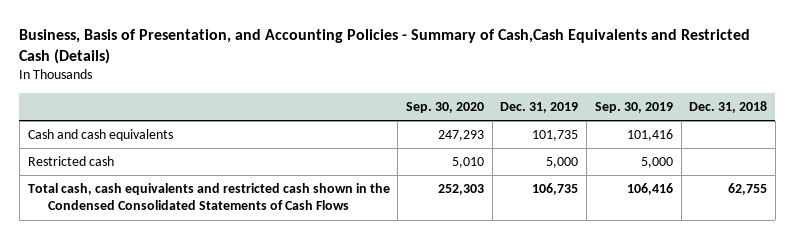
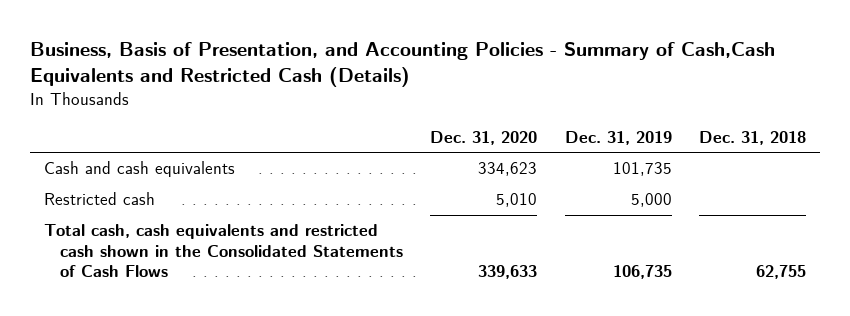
[406,101,485,113] Sep. 30, 2020 -> none
[594,101,673,113] Sep. 30, 2019 -> none
none -> [430,130,538,145] Dec. 31, 2020
[27,183,390,211] Total cash, cash equivalents and restricted cash shown in the Condensed Consolidated Statements of Cash Flows -> [43,224,404,277] Total cash, cash equivalents and restricted cash shown in the Consolidated Statements of Cash Flows

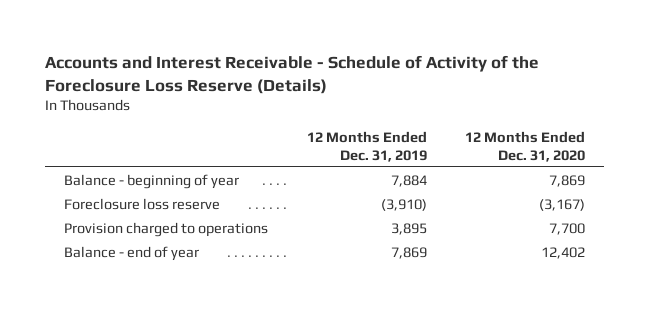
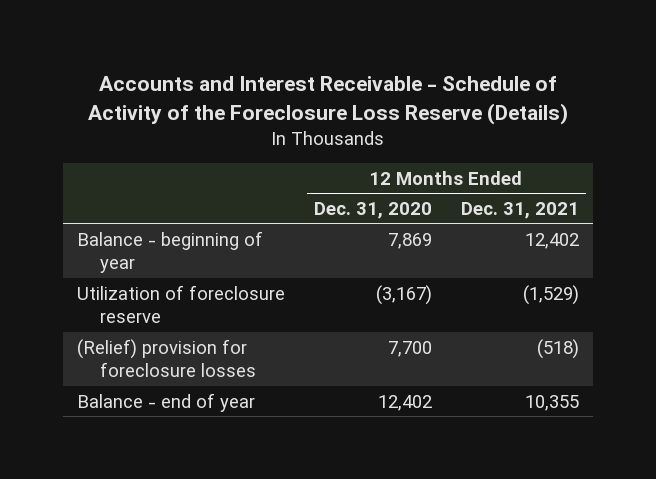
[306,130,427,162] 12 Months Ended Dec. 31, 2019 -> none
none -> [460,201,579,219] Dec. 31, 2021
[64,221,269,237] Provision charged to operations -> none
[64,197,221,210] Foreclosure loss reserve -> [77,284,286,323] Utilization of foreclosure reserve
none -> [77,338,256,377] (Relief) provision for foreclosure losses

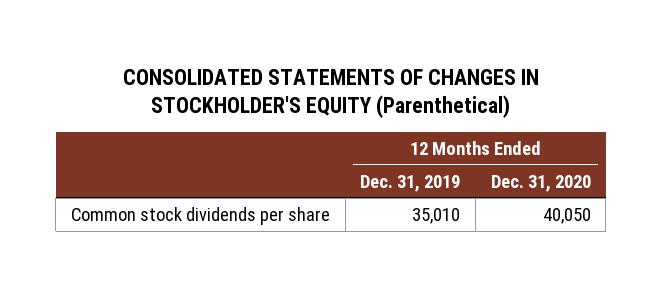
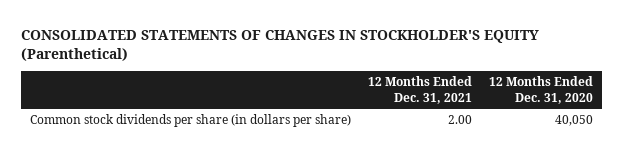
[360,174,461,192] Dec. 31, 2019 -> none
none -> [368,76,473,104] 12 Months Ended Dec. 31, 2021
[71,206,331,225] Common stock dividends per share -> [29,114,351,128] Common stock dividends per share (in dollars per share)

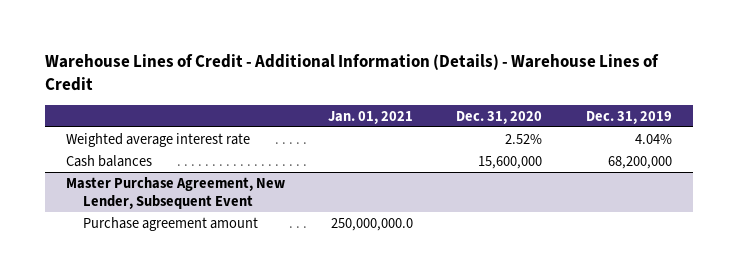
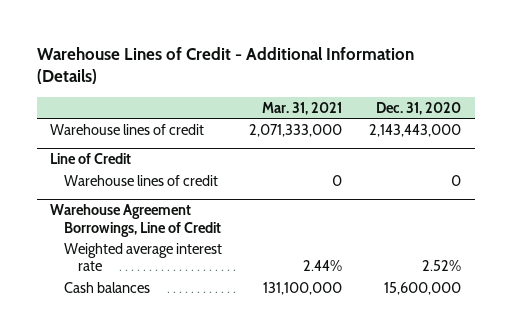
[44,54,659,92] Warehouse Lines of Credit - Additional Information (Details) - Warehouse Lines of Credit -> [36,46,414,85] Warehouse Lines of Credit - Additional Information (Details)
[328,110,414,124] Jan. 01, 2021 -> none
[585,110,672,124] Dec. 31, 2019 -> none
none -> [262,101,343,115] Mar. 31, 2021
none -> [50,123,205,135] Warehouse lines of credit
none -> [50,153,132,165] Line of Credit
none -> [64,174,219,186] Warehouse lines of credit
none -> [50,204,222,237] Warehouse Agreement Borrowings, Line of Credit
[66,176,286,209] Master Purchase Agreement, New Lender, Subsequent Event -> none
[83,216,259,231] Purchase agreement amount -> none

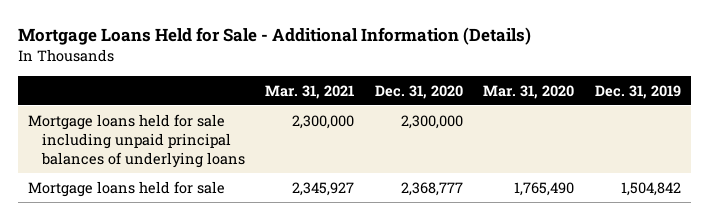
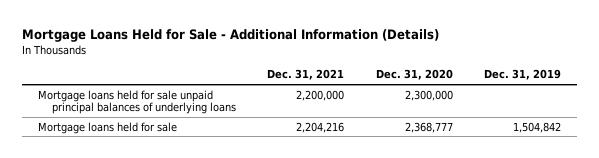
[265,84,355,99] Mar. 31, 2021 -> none
[483,84,575,99] Mar. 31, 2020 -> none
none -> [267,69,345,81] Dec. 31, 2021
[28,113,245,169] Mortgage loans held for sale including unpaid principal balances of underlying loans -> [37,89,236,115] Mortgage loans held for sale unpaid principal balances of underlying loans

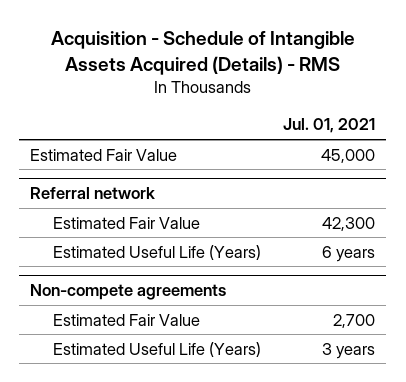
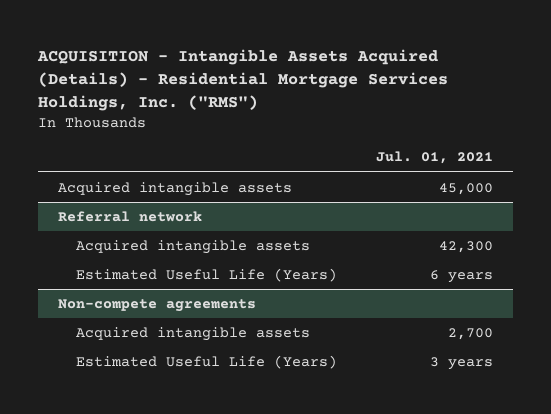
[50,31,355,75] Acquisition - Schedule of Intangible Assets Acquired (Details) - RMS -> [36,48,448,112] ACQUISITION - Intangible Assets Acquired (Details) - Residential Mortgage Services Holdings, Inc. ("RMS")
[30,148,178,161] Estimated Fair Value -> [57,181,292,196] Acquired intangible assets
[53,216,201,229] Estimated Fair Value -> [75,239,310,254] Acquired intangible assets
[53,313,201,326] Estimated Fair Value -> [75,326,310,341] Acquired intangible assets

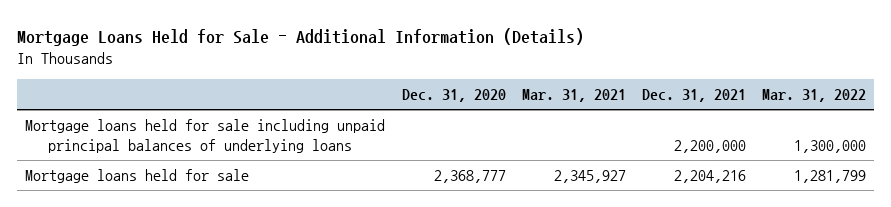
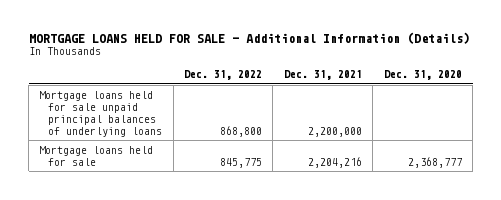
[17,27,585,46] Mortgage Loans Held for Sale - Additional Information (Details) -> [28,31,470,44] MORTGAGE LOANS HELD FOR SALE - Additional Information (Details)
[521,89,626,103] Mar. 31, 2021 -> none
[762,89,867,103] Mar. 31, 2022 -> none
none -> [184,70,263,81] Dec. 31, 2022
[25,119,386,153] Mortgage loans held for sale including unpaid principal balances of underlying loans -> [39,90,163,137] Mortgage loans held for sale unpaid principal balances of underlying loans

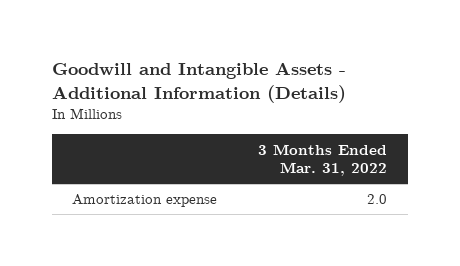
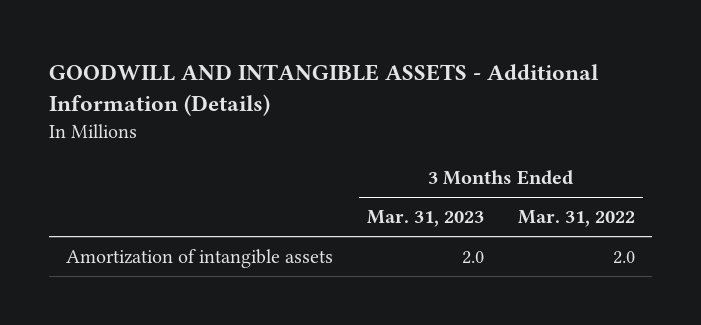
[51,62,346,103] Goodwill and Intangible Assets - Additional Information (Details) -> [49,64,600,117] GOODWILL AND INTANGIBLE ASSETS - Additional Information (Details)
none -> [367,210,485,228] Mar. 31, 2023
[72,194,218,208] Amortization expense -> [66,248,334,268] Amortization of intangible assets

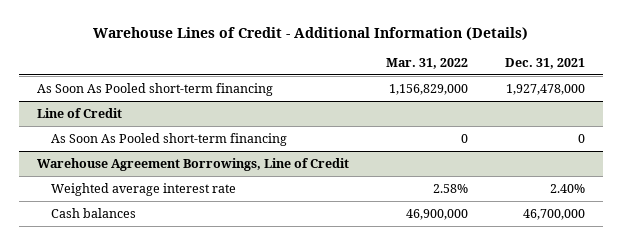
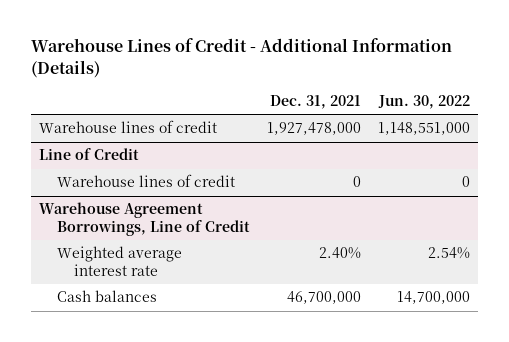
[385,57,468,69] Mar. 31, 2022 -> none
none -> [377,95,470,110] Jun. 30, 2022
[36,82,273,96] As Soon As Pooled short-term financing -> [39,120,218,134] Warehouse lines of credit
[50,132,287,146] As Soon As Pooled short-term financing -> [56,174,235,188] Warehouse lines of credit

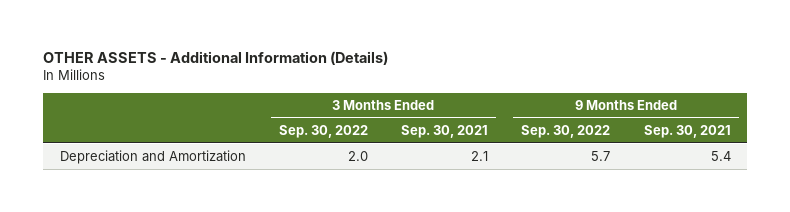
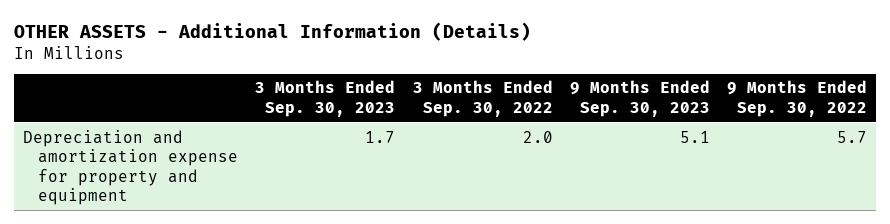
[401,124,489,138] Sep. 30, 2021 -> none
[643,124,731,138] Sep. 30, 2021 -> none
none -> [255,80,396,118] 3 Months Ended Sep. 30, 2023
none -> [570,80,711,118] 9 Months Ended Sep. 30, 2023
[59,150,246,165] Depreciation and Amortization -> [22,129,238,206] Depreciation and amortization expense for property and equipment

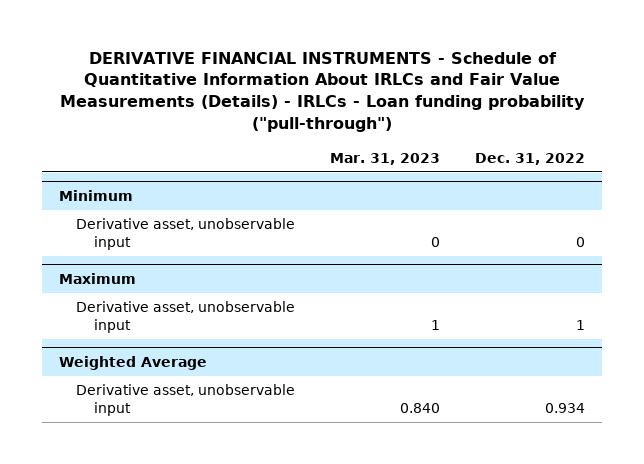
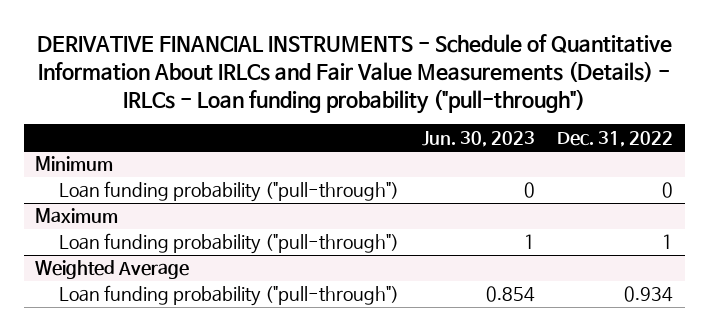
[330,152,441,165] Mar. 31, 2023 -> none
none -> [421,130,535,147] Jun. 30, 2023
[76,218,296,251] Derivative asset, unobservable input -> [59,181,400,203] Loan funding probability ("pull-through")
[76,301,296,334] Derivative asset, unobservable input -> [59,233,400,255] Loan funding probability ("pull-through")
[76,384,296,417] Derivative asset, unobservable input -> [59,285,400,307] Loan funding probability ("pull-through")

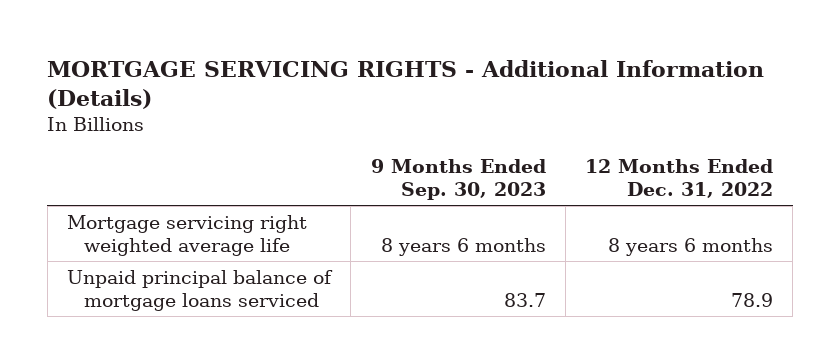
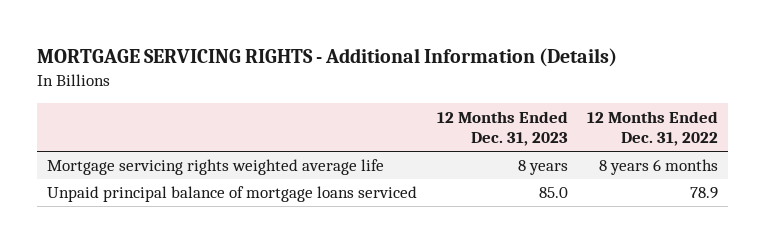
[370,158,546,201] 9 Months Ended Sep. 30, 2023 -> none
none -> [436,110,568,147] 12 Months Ended Dec. 31, 2023
[67,214,308,257] Mortgage servicing right weighted average life -> [46,159,384,176] Mortgage servicing rights weighted average life

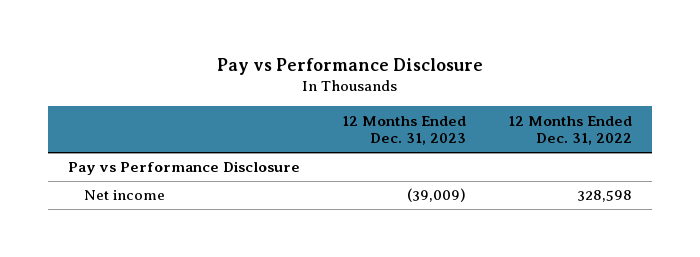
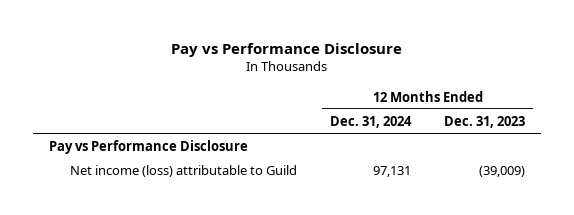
[507,115,632,146] 12 Months Ended Dec. 31, 2022 -> none
none -> [330,115,413,128] Dec. 31, 2024
[84,190,166,201] Net income -> [70,164,298,177] Net income (loss) attributable to Guild

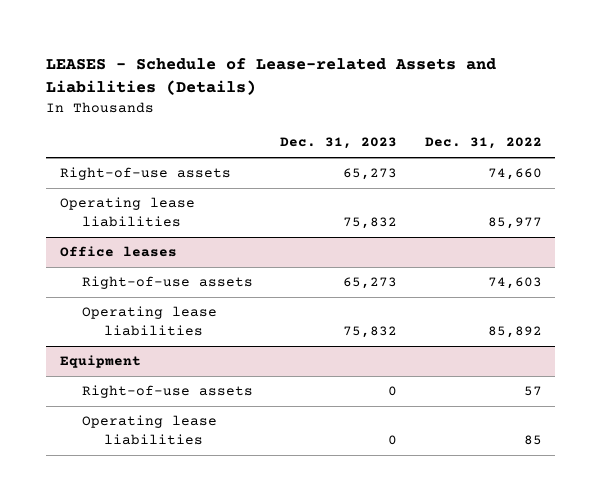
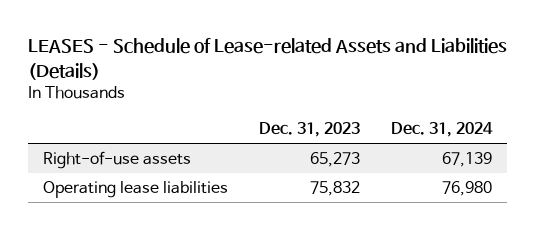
[424,137,542,150] Dec. 31, 2022 -> none
none -> [390,122,493,138] Dec. 31, 2024
[59,246,177,258] Office leases -> none
[82,276,254,290] Right-of-use assets -> none
[82,306,218,337] Operating lease liabilities -> none
[59,355,141,369] Equipment -> none
[82,385,254,399] Right-of-use assets -> none
[82,415,218,446] Operating lease liabilities -> none

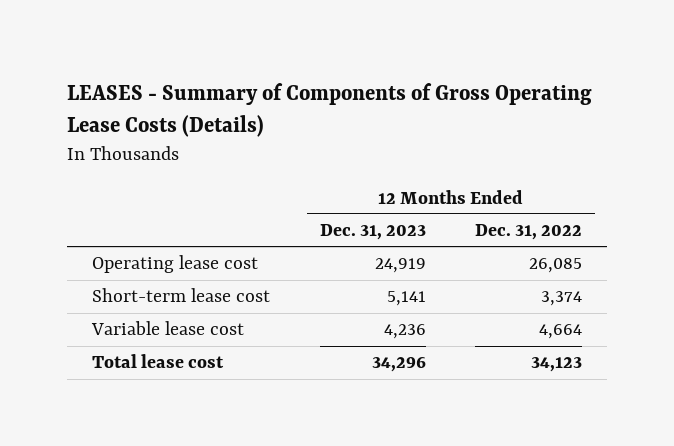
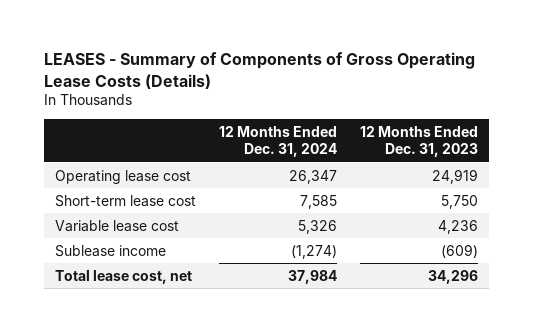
[475,224,583,241] Dec. 31, 2022 -> none
none -> [219,125,338,158] 12 Months Ended Dec. 31, 2024
[386,291,426,307] 5,141 -> [441,194,479,209] 5,750
none -> [55,244,167,257] Sublease income
[91,354,224,369] Total lease cost -> [55,269,193,284] Total lease cost, net

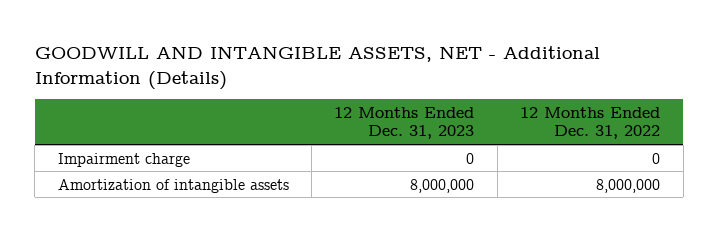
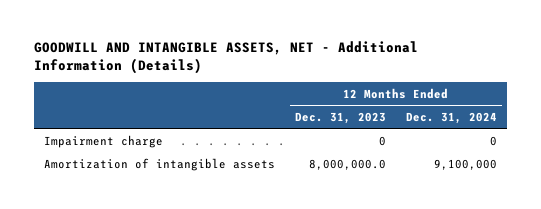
[520,106,661,140] 12 Months Ended Dec. 31, 2022 -> none
none -> [406,111,498,124] Dec. 31, 2024
[410,178,475,193] 8,000,000 -> [309,158,387,170] 8,000,000.0

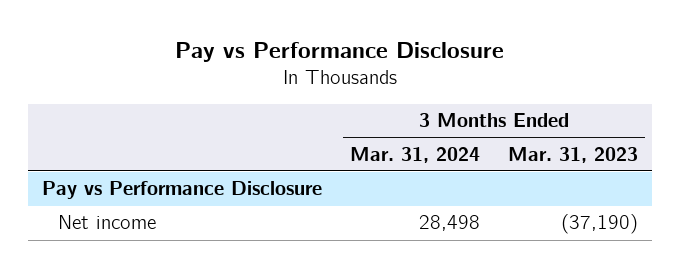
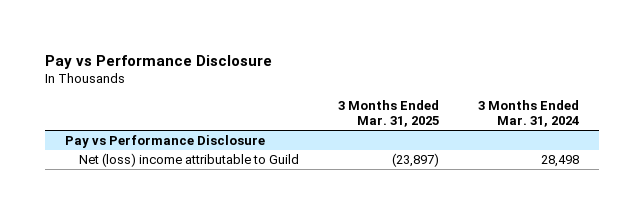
[508,146,639,163] Mar. 31, 2023 -> none
none -> [338,100,440,128] 3 Months Ended Mar. 31, 2025
[58,215,157,230] Net income -> [79,152,300,167] Net (loss) income attributable to Guild

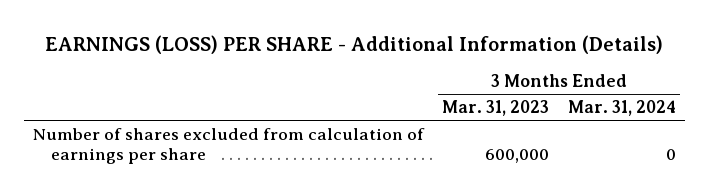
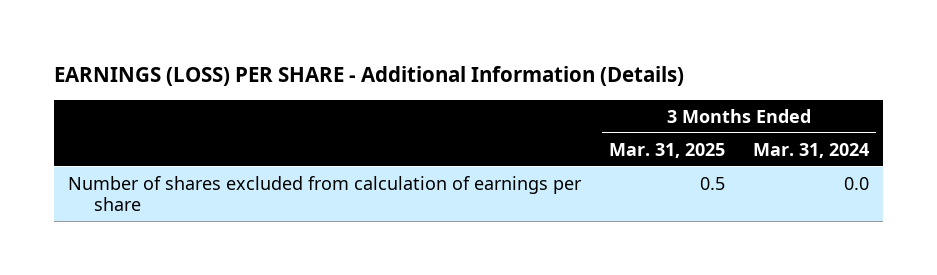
[442,100,550,117] Mar. 31, 2023 -> none
none -> [608,142,725,158] Mar. 31, 2025
[665,149,676,161] 0 -> [843,176,869,190] 0.0

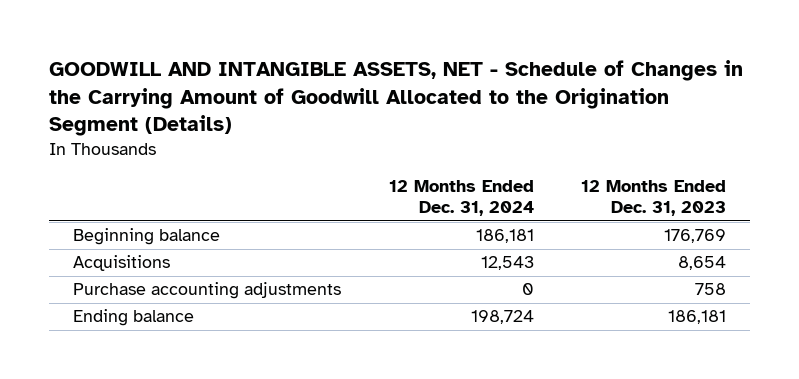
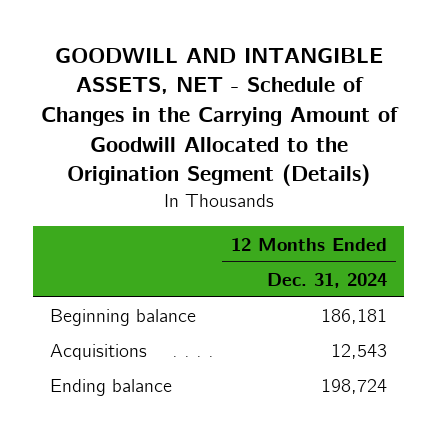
[581,180,727,217] 12 Months Ended Dec. 31, 2023 -> none
[72,282,341,300] Purchase accounting adjustments -> none

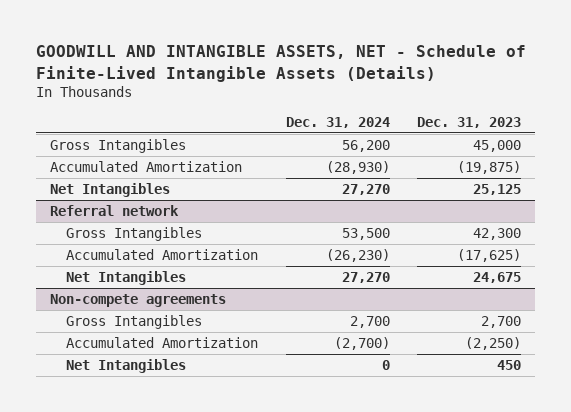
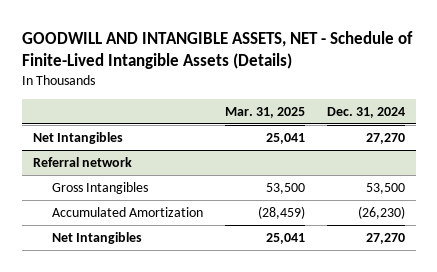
[416,117,521,129] Dec. 31, 2023 -> none
none -> [225,107,306,119] Mar. 31, 2025
[49,138,186,153] Gross Intangibles -> none
[49,160,242,172] Accumulated Amortization -> none
[49,293,226,307] Non-compete agreements -> none
[66,314,203,329] Gross Intangibles -> none
[66,336,259,348] Accumulated Amortization -> none
[66,358,187,373] Net Intangibles -> none

